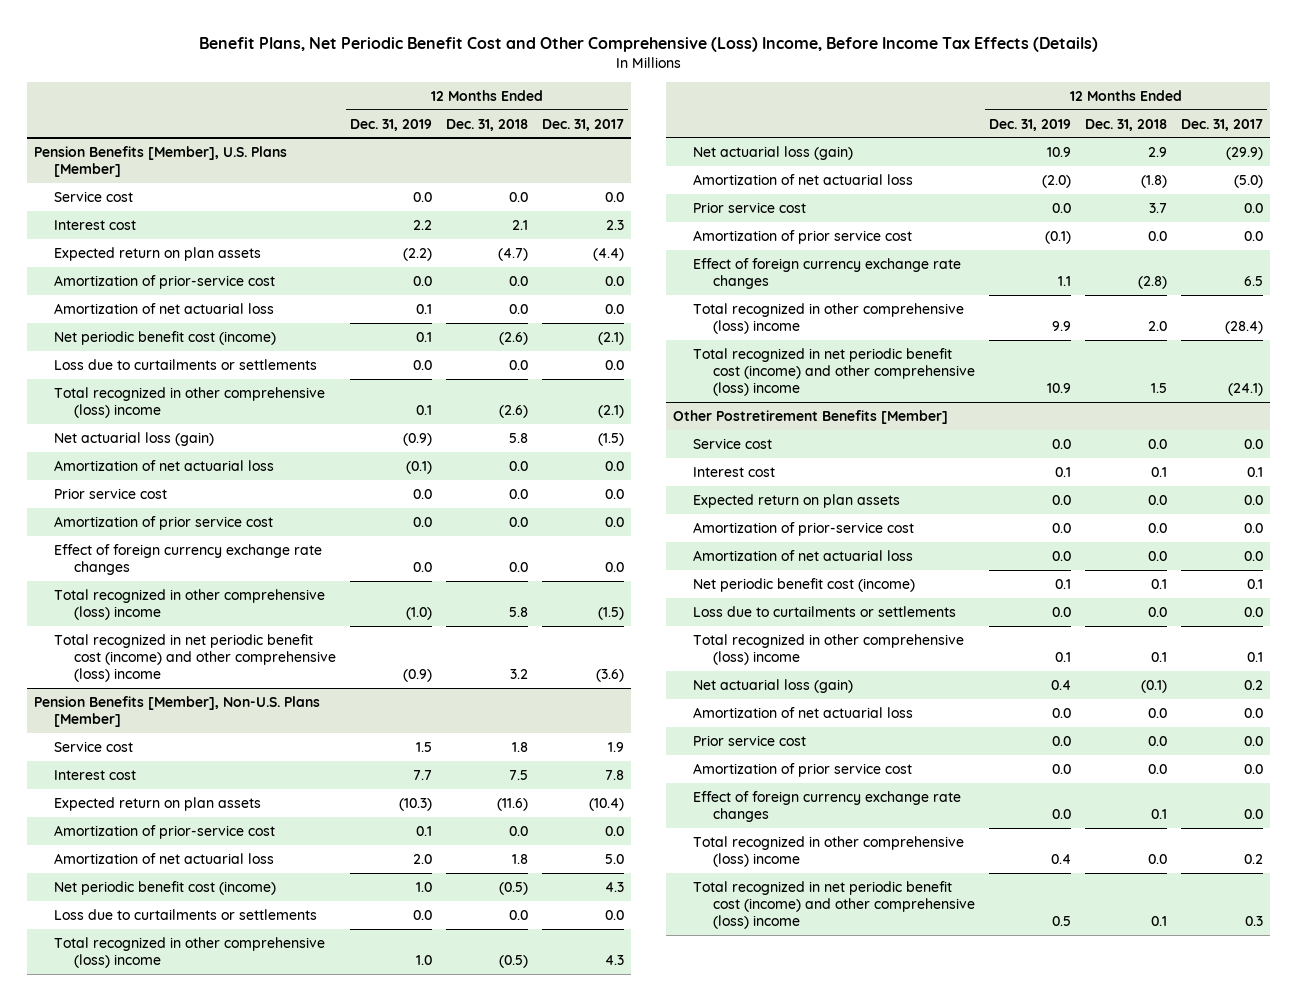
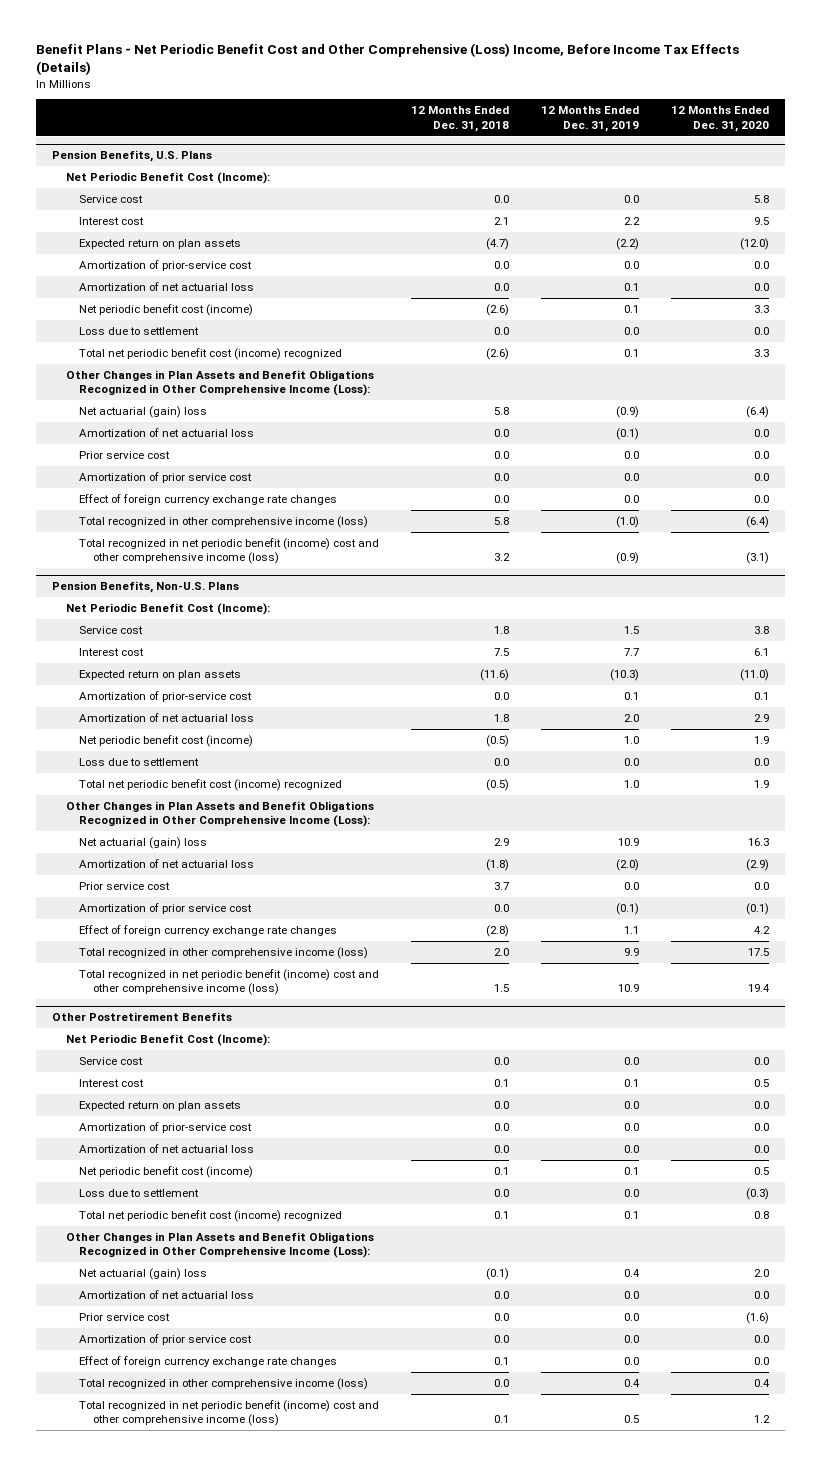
[198,36,1098,52] Benefit Plans, Net Periodic Benefit Cost and Other Comprehensive (Loss) Income, Before Income Tax Effects (Details) -> [36,43,740,76] Benefit Plans - Net Periodic Benefit Cost and Other Comprehensive (Loss) Income, Before Income Tax Effects (Details)
[542,118,625,131] Dec. 31, 2017 -> none
none -> [670,106,769,132] 12 Months Ended Dec. 31, 2020
[34,145,288,178] Pension Benefits [Member], U.S. Plans [Member] -> [52,150,213,163] Pension Benefits, U.S. Plans
none -> [65,172,270,185] Net Periodic Benefit Cost (Income):
[53,358,317,370] Loss due to curtailments or settlements -> [79,327,200,336] Loss due to settlement
[53,386,325,419] Total recognized in other comprehensive (loss) income -> [79,348,343,361] Total net periodic benefit cost (income) recognized
none -> [65,370,374,397] Other Changes in Plan Assets and Benefit Obligations Recognized in Other Comprehensive Income (Loss):
[53,431,214,446] Net actuarial loss (gain) -> [79,406,208,419] Net actuarial (gain) loss
[53,588,325,621] Total recognized in other comprehensive (loss) income -> [79,516,369,529] Total recognized in other comprehensive income (loss)
[53,633,336,683] Total recognized in net periodic benefit cost (income) and other comprehensive (loss) income -> [79,538,380,565] Total recognized in net periodic benefit (income) cost and other comprehensive income (loss)
[34,695,321,728] Pension Benefits [Member], Non-U.S. Plans [Member] -> [52,581,240,594] Pension Benefits, Non-U.S. Plans
none -> [65,603,270,616] Net Periodic Benefit Cost (Income):
[53,936,325,969] Total recognized in other comprehensive (loss) income -> none
[53,908,317,920] Loss due to curtailments or settlements -> [79,758,200,767] Loss due to settlement
none -> [79,779,343,792] Total net periodic benefit cost (income) recognized
none -> [65,801,374,828] Other Changes in Plan Assets and Benefit Obligations Recognized in Other Comprehensive Income (Loss):
[692,145,853,160] Net actuarial loss (gain) -> [79,837,208,850] Net actuarial (gain) loss
[692,302,964,335] Total recognized in other comprehensive (loss) income -> [79,947,369,960] Total recognized in other comprehensive income (loss)
[692,347,975,397] Total recognized in net periodic benefit cost (income) and other comprehensive (loss) income -> [79,969,380,996] Total recognized in net periodic benefit (income) cost and other comprehensive income (loss)
[673,409,949,424] Other Postretirement Benefits [Member] -> [52,1012,233,1022] Other Postretirement Benefits
none -> [65,1034,270,1047] Net Periodic Benefit Cost (Income):
[692,633,964,666] Total recognized in other comprehensive (loss) income -> none
[692,605,956,617] Loss due to curtailments or settlements -> [79,1189,200,1198] Loss due to settlement
none -> [79,1210,343,1223] Total net periodic benefit cost (income) recognized
none -> [65,1232,374,1259] Other Changes in Plan Assets and Benefit Obligations Recognized in Other Comprehensive Income (Loss):
[692,678,853,693] Net actuarial loss (gain) -> [79,1268,208,1281] Net actuarial (gain) loss
[692,835,964,868] Total recognized in other comprehensive (loss) income -> [79,1378,369,1391] Total recognized in other comprehensive income (loss)
[692,880,975,930] Total recognized in net periodic benefit cost (income) and other comprehensive (loss) income -> [79,1400,380,1427] Total recognized in net periodic benefit (income) cost and other comprehensive income (loss)

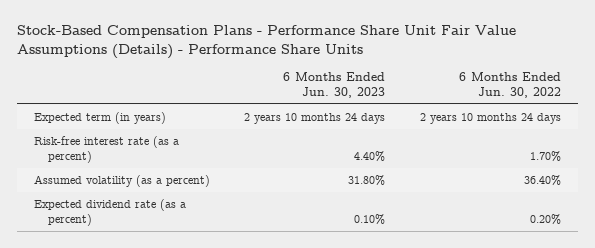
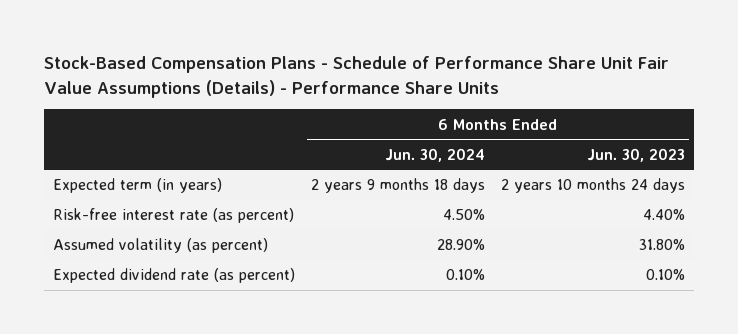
[17,25,517,59] Stock-Based Compensation Plans - Performance Share Unit Fair Value Assumptions (Details) - Performance Share Units -> [44,55,670,98] Stock-Based Compensation Plans - Schedule of Performance Share Unit Fair Value Assumptions (Details) - Performance Share Units
[458,72,561,99] 6 Months Ended Jun. 30, 2022 -> none
none -> [384,147,485,162] Jun. 30, 2024
[34,135,180,163] Risk-free interest rate (as a percent) -> [52,208,294,224] Risk-free interest rate (as percent)
[34,174,211,187] Assumed volatility (as a percent) -> [52,238,268,254] Assumed volatility (as percent)
[34,198,187,226] Expected dividend rate (as a percent) -> [52,268,295,284] Expected dividend rate (as percent)

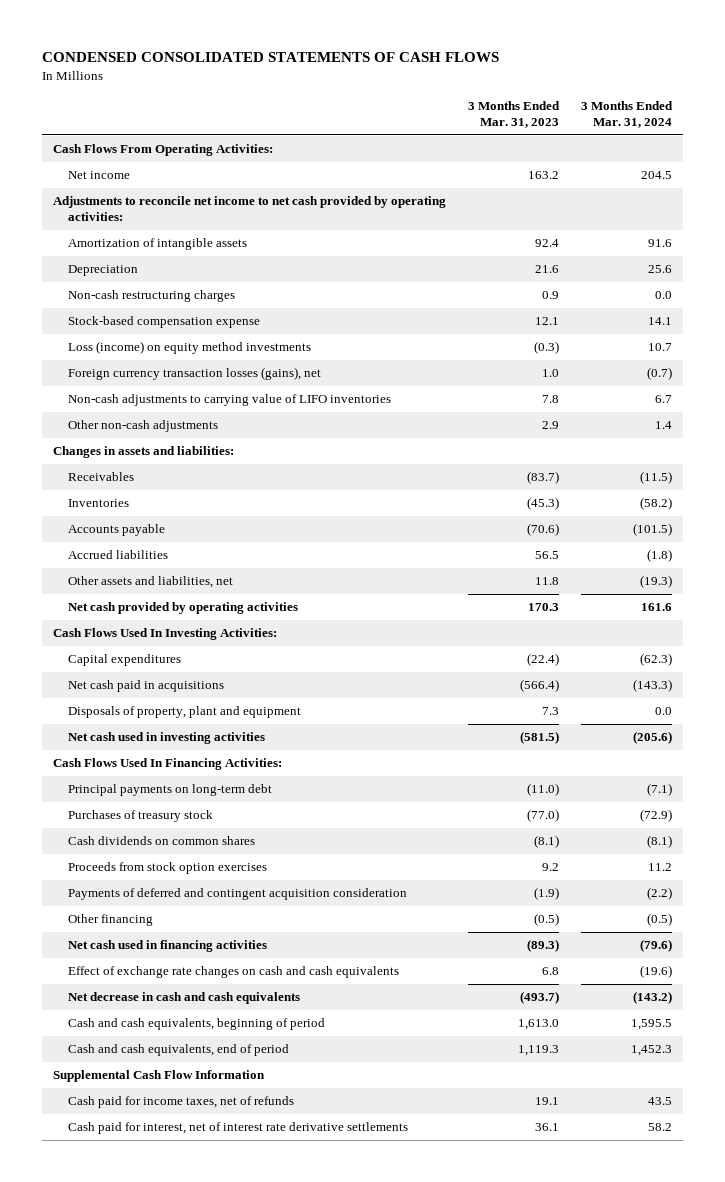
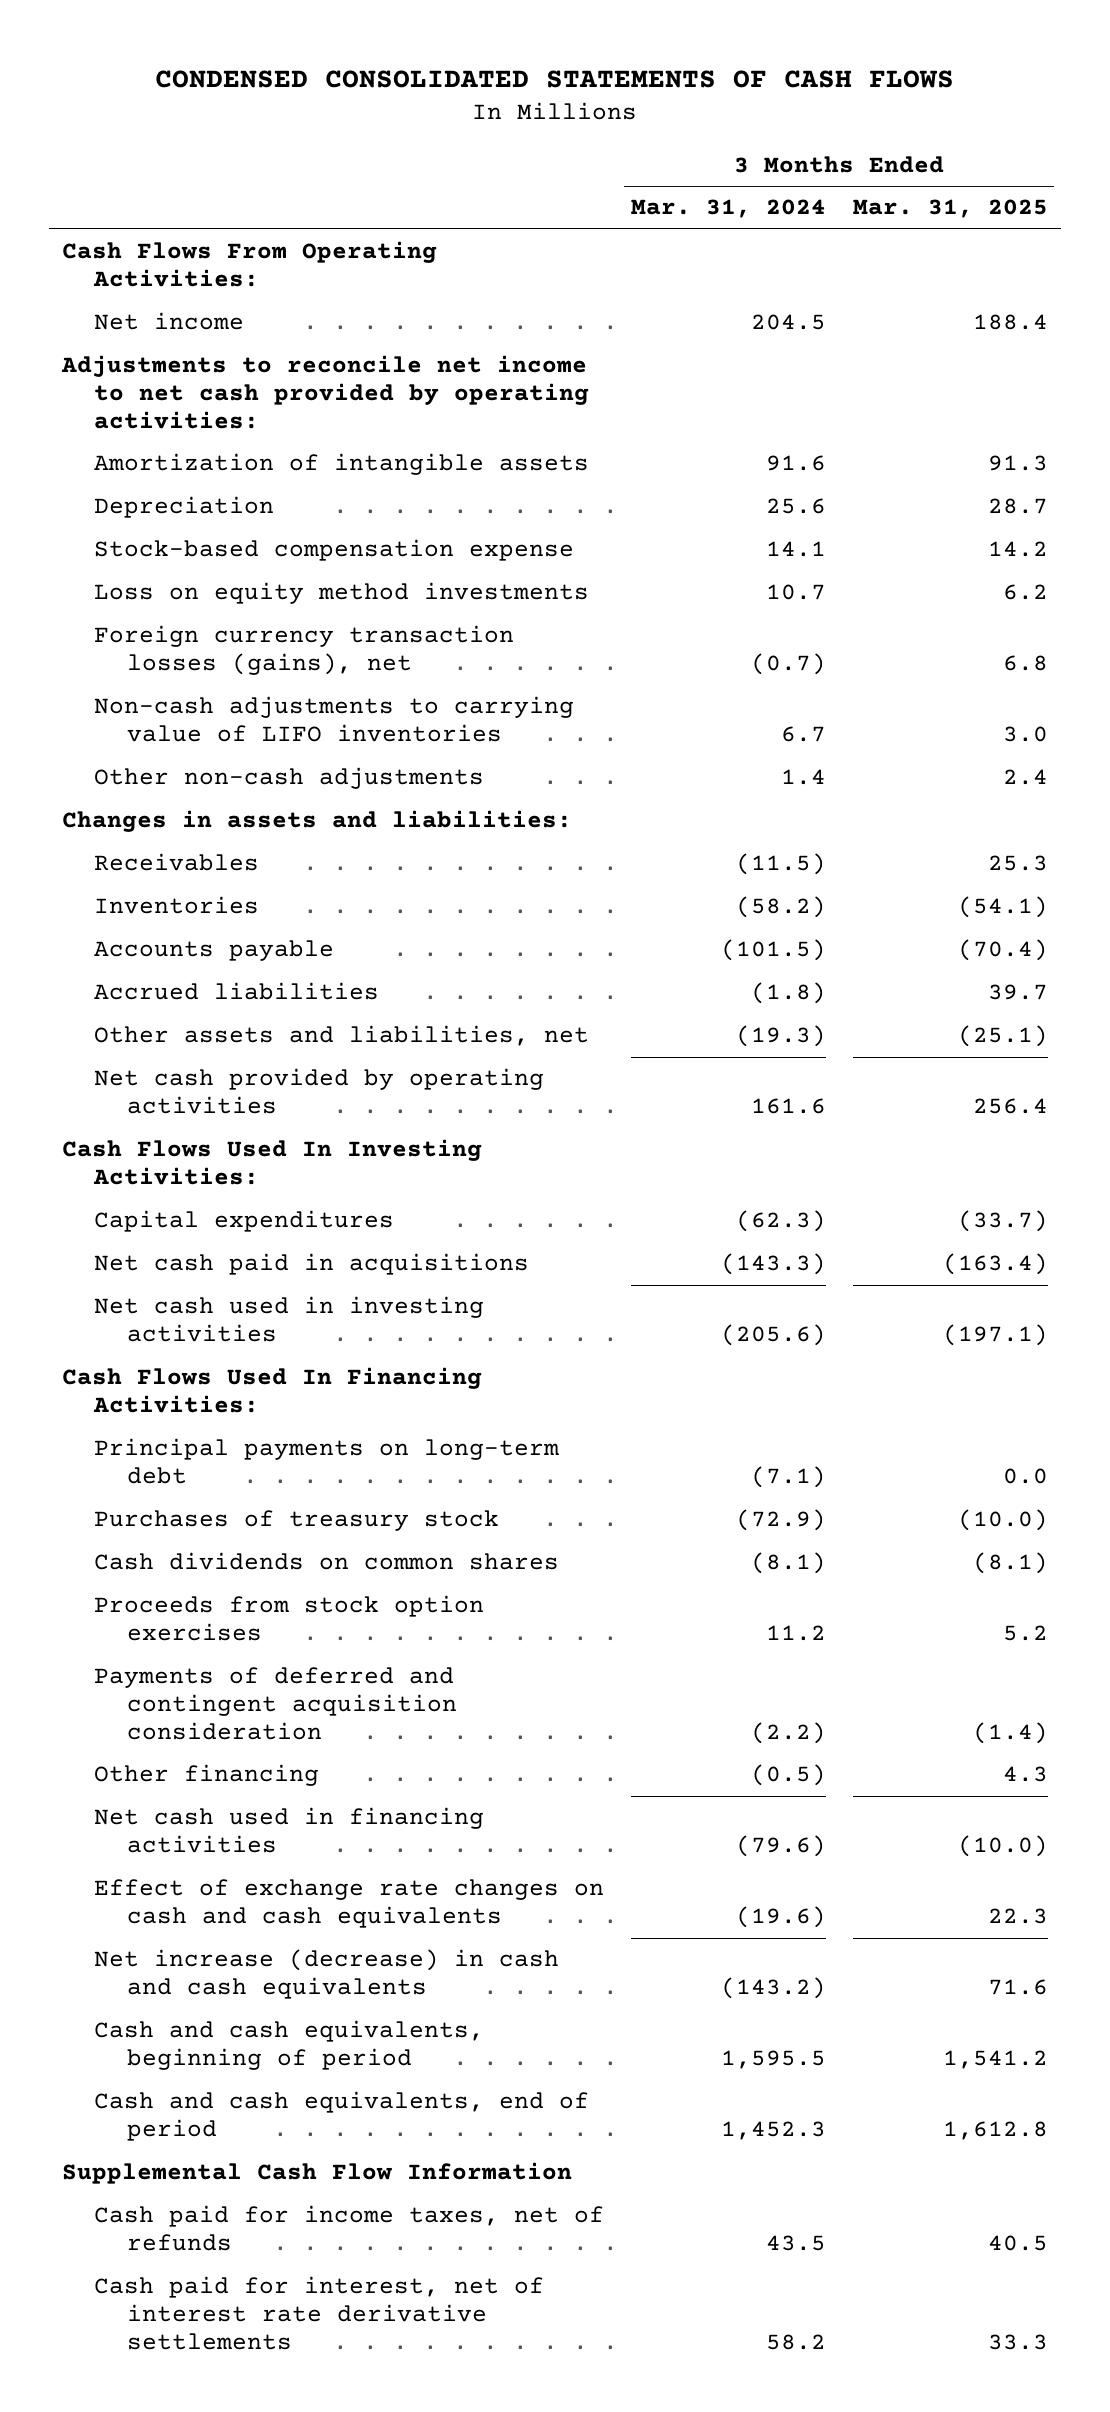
[467,101,560,129] 3 Months Ended Mar. 31, 2023 -> none
none -> [852,199,1048,219] Mar. 31, 2025
[67,290,235,303] Non-cash restructuring charges -> none
[67,341,311,355] Loss (income) on equity method investments -> [94,582,590,605] Loss on equity method investments
[67,706,301,719] Disposals of property, plant and equipment -> none
[67,992,300,1005] Net decrease in cash and cash equivalents -> [94,1949,560,2000] Net increase (decrease) in cash and cash equivalents

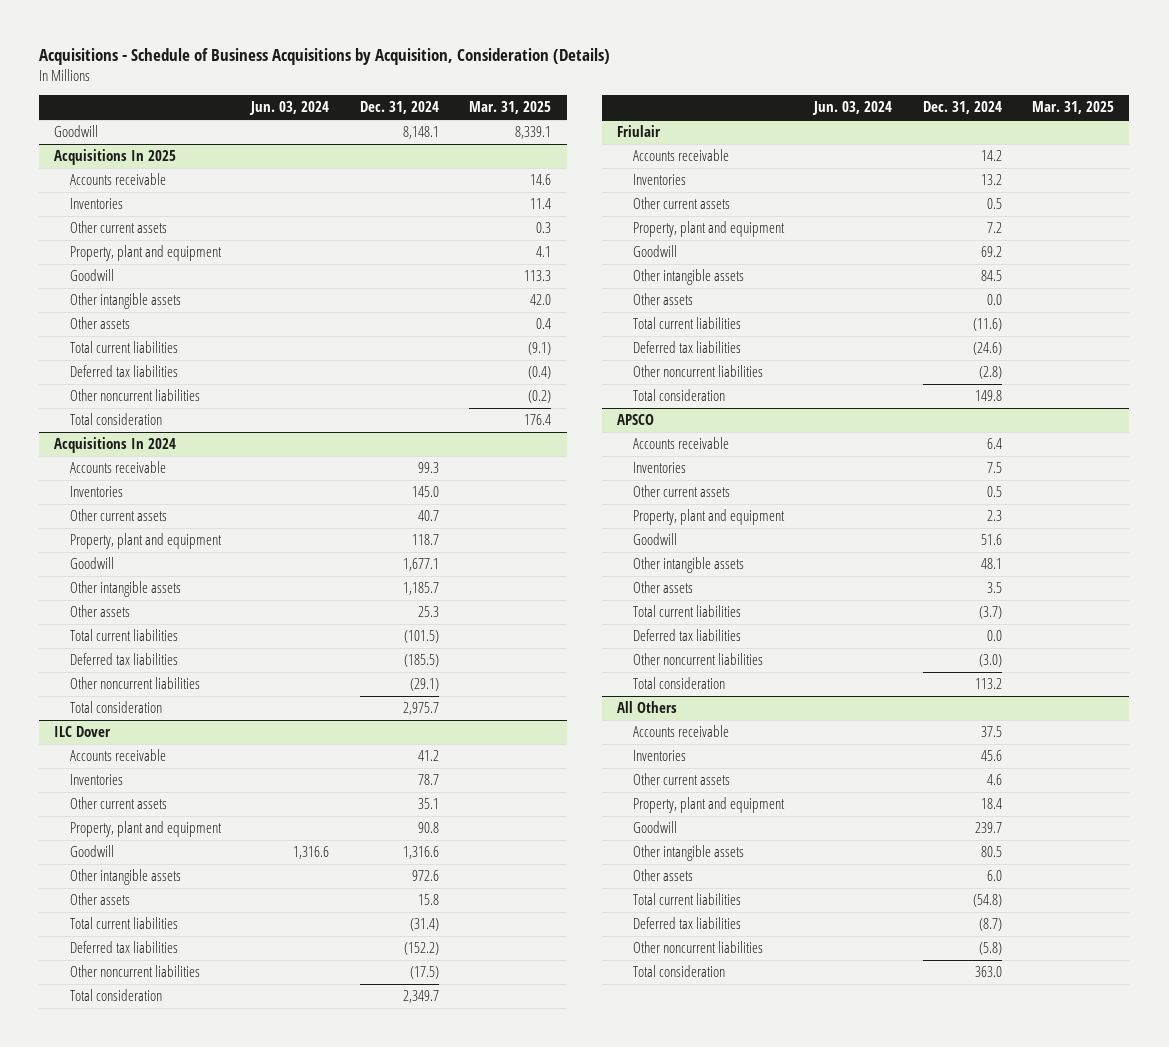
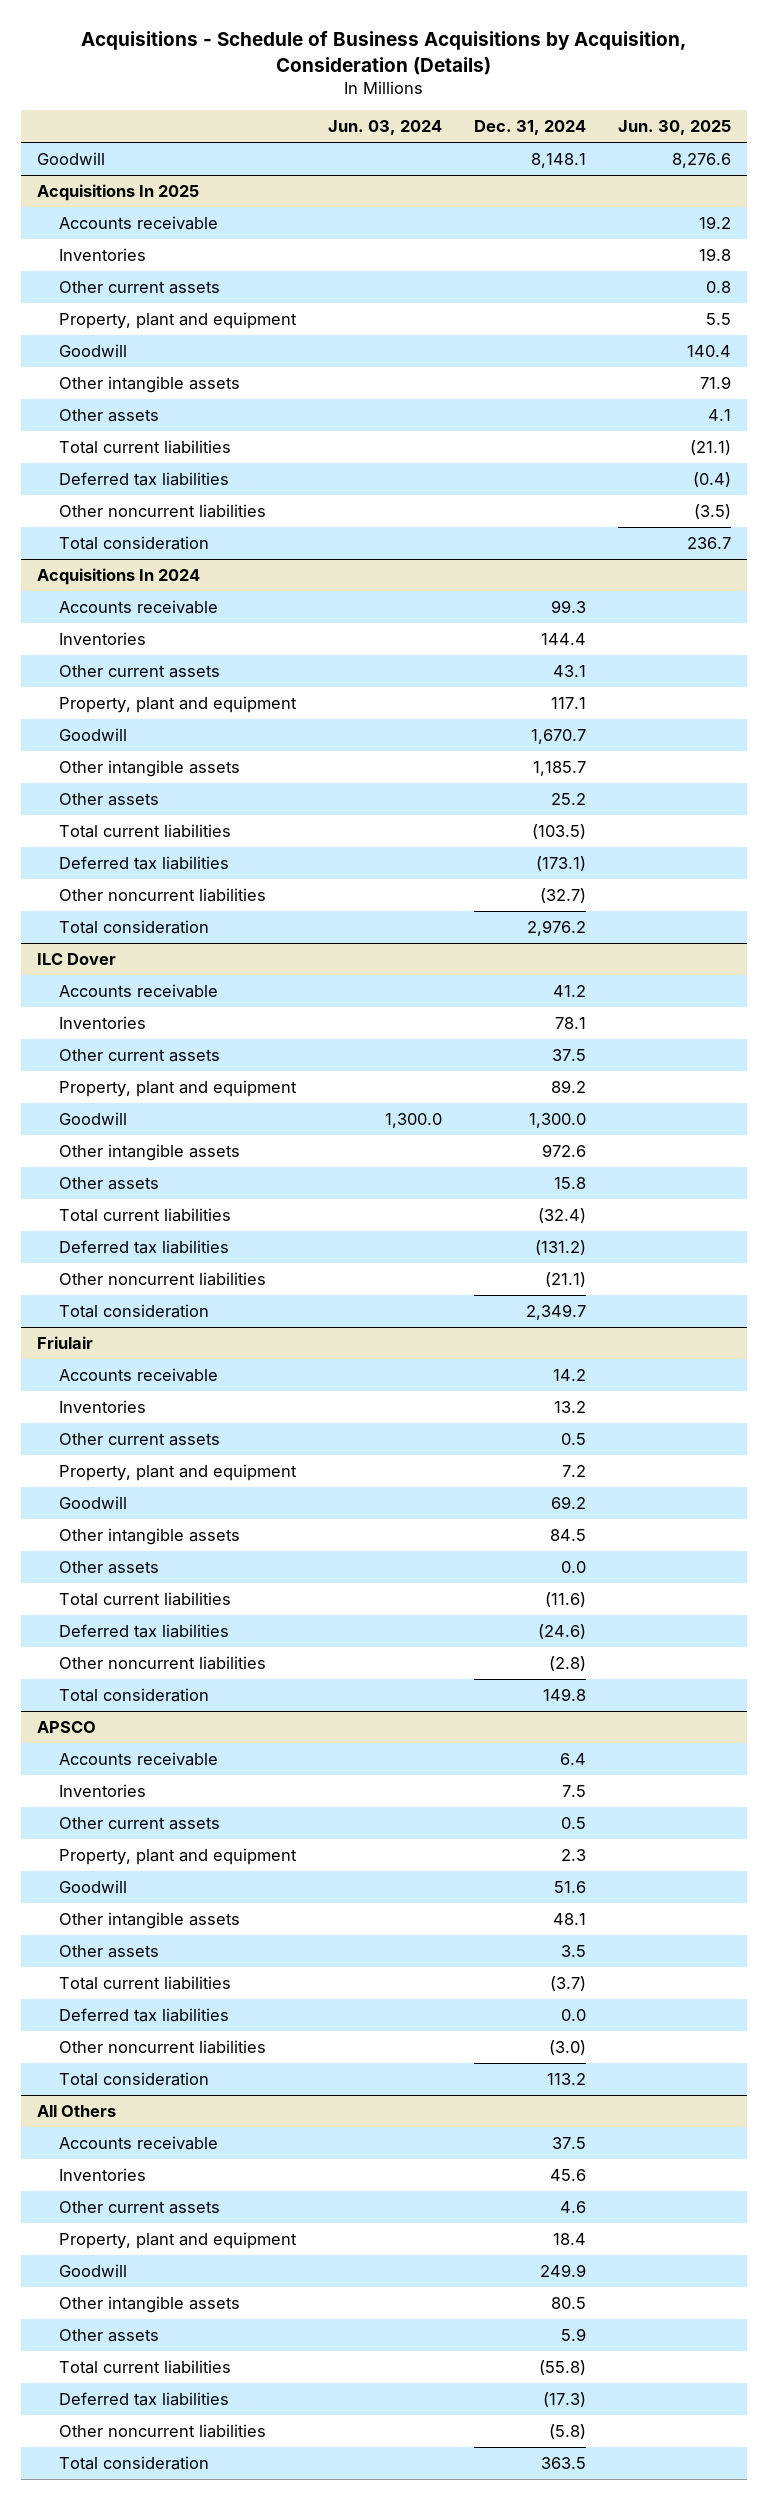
[469,101,552,115] Mar. 31, 2025 -> none
none -> [618,120,732,136] Jun. 30, 2025
[411,486,439,498] 145.0 -> [540,632,586,645] 144.4
[417,510,439,522] 40.7 -> [552,664,586,677] 43.1
[411,534,439,546] 118.7 -> [550,696,586,709] 117.1
[402,558,439,572] 1,677.1 -> [530,728,586,744] 1,670.7
[417,606,439,618] 25.3 -> [550,792,586,805] 25.2
[403,630,439,644] (101.5) -> [531,823,586,839] (103.5)
[403,654,439,668] (185.5) -> [535,855,586,871] (173.1)
[409,678,439,692] (29.1) -> [539,887,586,903] (32.7)
[402,702,439,716] 2,975.7 -> [526,919,586,936] 2,976.2
[417,774,439,786] 78.7 -> [554,1016,586,1029] 78.1
[417,798,439,810] 35.1 -> [551,1048,586,1061] 37.5
[417,822,439,834] 90.8 -> [550,1079,586,1093] 89.2
[293,846,330,860] 1,316.6 -> [384,1112,442,1128] 1,300.0
[402,846,439,860] 1,316.6 -> [528,1112,586,1128] 1,300.0
[409,918,439,932] (31.4) -> [537,1207,586,1223] (32.4)
[403,942,439,956] (152.2) -> [534,1239,586,1255] (131.2)
[409,966,439,980] (17.5) -> [544,1271,586,1287] (21.1)
[974,822,1002,834] 239.7 -> [539,2263,586,2277] 249.9
[986,870,1002,882] 6.0 -> [560,2327,586,2341] 5.9
[972,894,1002,908] (54.8) -> [538,2359,586,2375] (55.8)
[978,918,1002,932] (8.7) -> [542,2391,586,2407] (17.3)
[974,966,1002,978] 363.0 -> [540,2456,586,2469] 363.5

